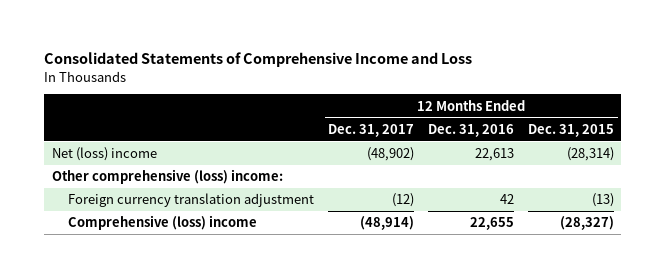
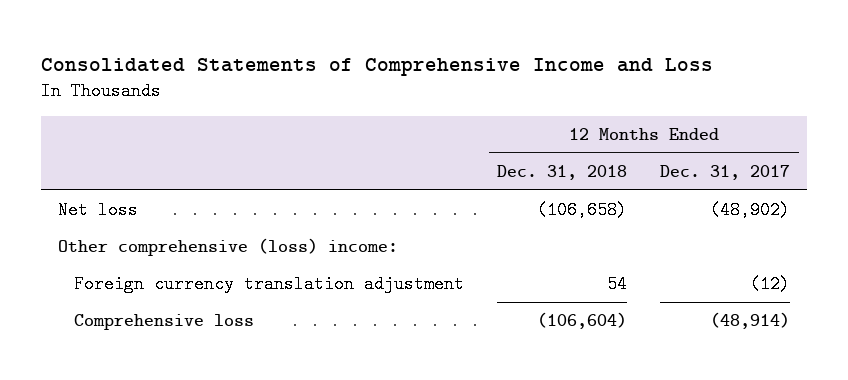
[428,123,515,137] Dec. 31, 2016 -> none
[528,123,615,137] Dec. 31, 2015 -> none
none -> [496,164,627,180] Dec. 31, 2018
[51,147,157,162] Net (loss) income -> [57,201,138,220] Net loss
[68,215,258,231] Comprehensive (loss) income -> [73,314,254,331] Comprehensive loss

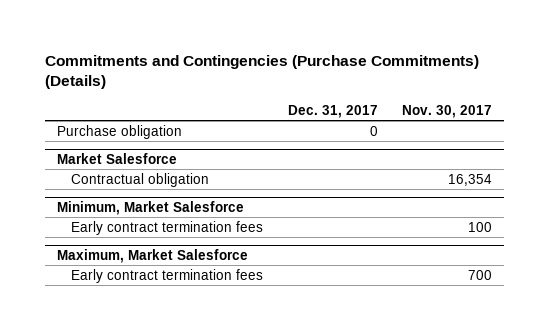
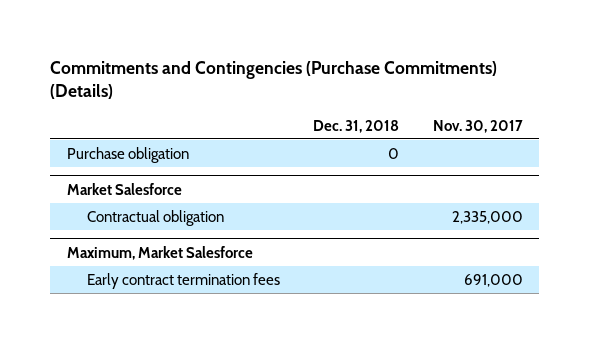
[287,104,378,118] Dec. 31, 2017 -> none
none -> [313,119,400,133] Dec. 31, 2018
[56,200,244,215] Minimum, Market Salesforce -> none
[71,220,264,235] Early contract termination fees -> none
[447,173,492,186] 16,354 -> [451,210,523,224] 2,335,000
[467,269,492,280] 700 -> [463,273,523,287] 691,000

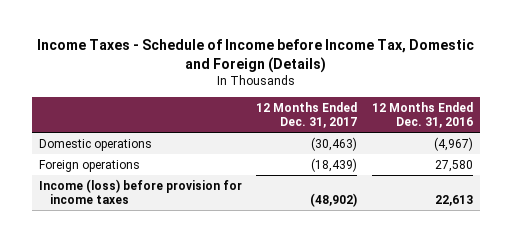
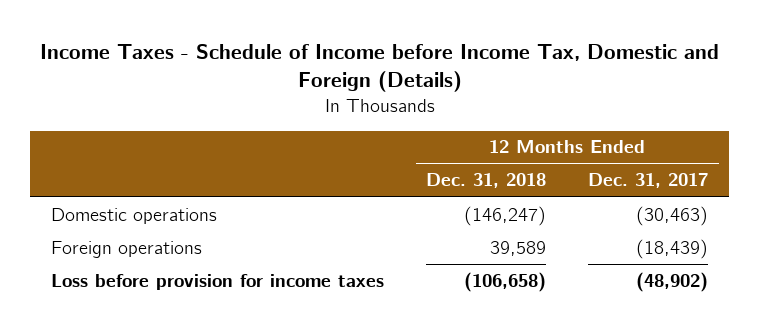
[371,101,473,128] 12 Months Ended Dec. 31, 2016 -> none
none -> [426,173,547,189] Dec. 31, 2018
[38,178,242,204] Income (loss) before provision for income taxes -> [51,273,385,290] Loss before provision for income taxes

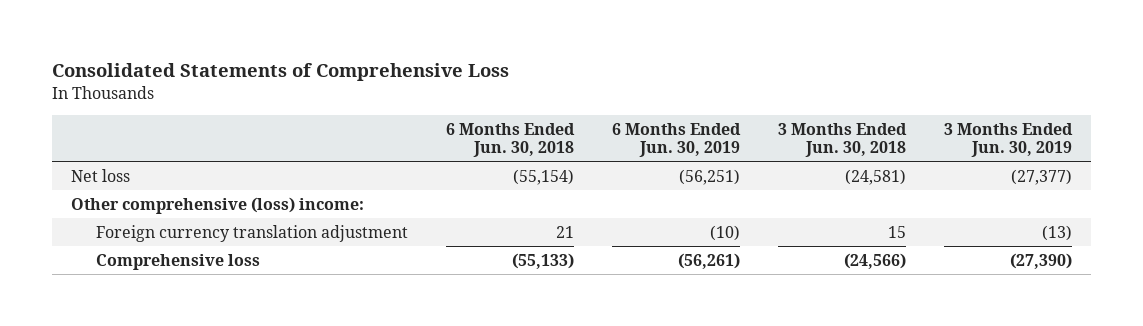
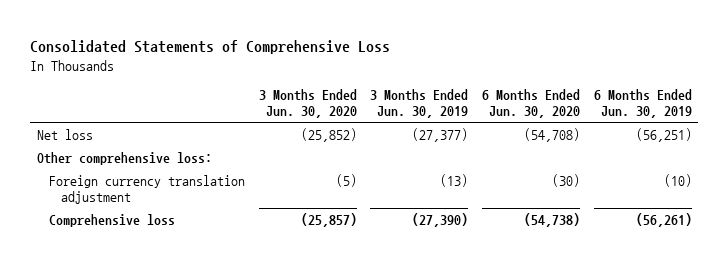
[445,122,575,158] 6 Months Ended Jun. 30, 2018 -> none
[778,122,908,158] 3 Months Ended Jun. 30, 2018 -> none
none -> [258,89,357,118] 3 Months Ended Jun. 30, 2020
none -> [481,89,580,118] 6 Months Ended Jun. 30, 2020
[71,196,365,214] Other comprehensive (loss) income: -> [36,151,212,165] Other comprehensive loss:

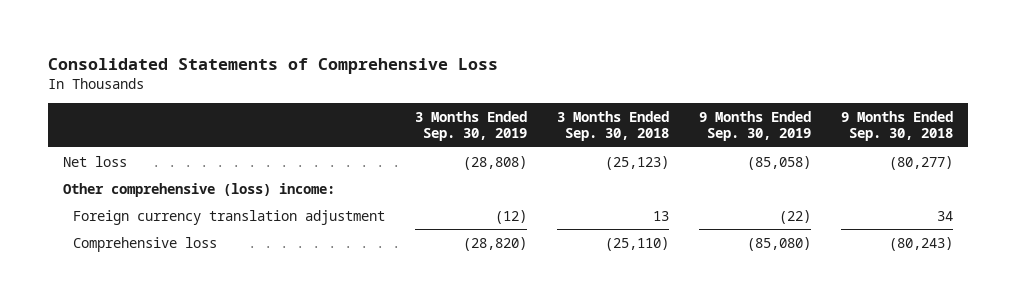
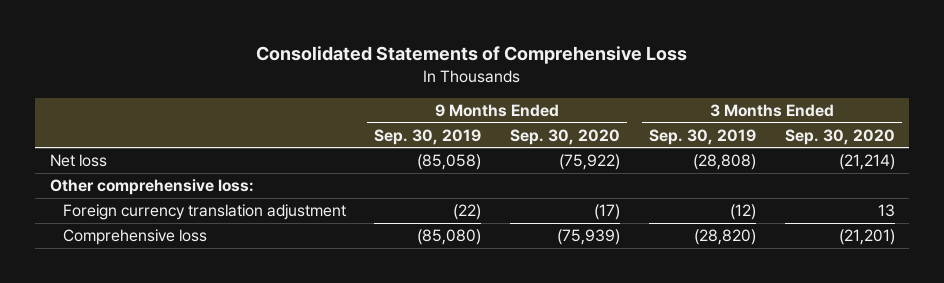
[557,110,670,142] 3 Months Ended Sep. 30, 2018 -> none
[840,110,953,142] 9 Months Ended Sep. 30, 2018 -> none
none -> [510,128,621,145] Sep. 30, 2020
none -> [784,128,895,145] Sep. 30, 2020
[63,182,336,197] Other comprehensive (loss) income: -> [49,179,254,196] Other comprehensive loss:

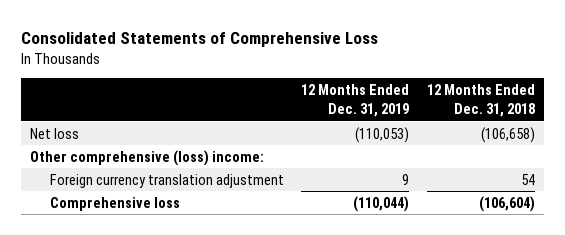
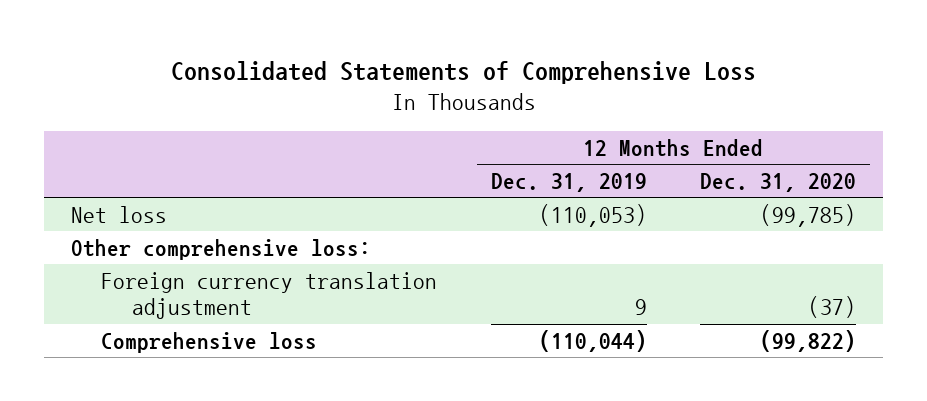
[427,84,536,118] 12 Months Ended Dec. 31, 2018 -> none
none -> [700,172,857,192] Dec. 31, 2020
[30,149,265,166] Other comprehensive (loss) income: -> [70,238,371,260] Other comprehensive loss:

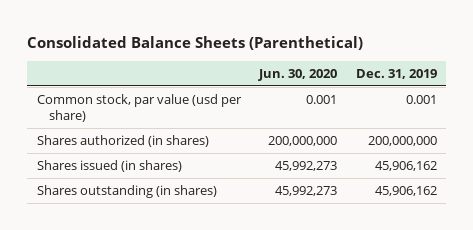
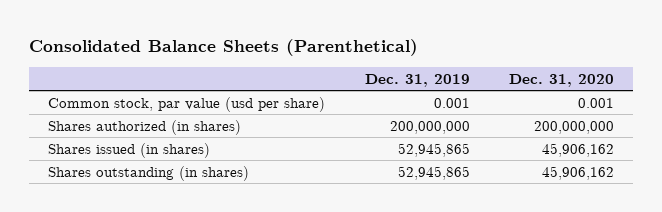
[258,69,338,82] Jun. 30, 2020 -> none
none -> [508,73,614,87] Dec. 31, 2020
[374,160,437,171] 45,906,162 -> [397,142,470,157] 52,945,865
[374,185,437,196] 45,906,162 -> [397,165,470,180] 52,945,865

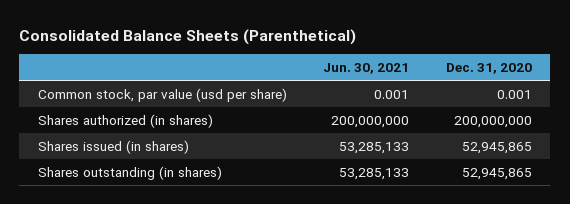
[364,73,470,87] Dec. 31, 2019 -> none
none -> [323,63,410,75] Jun. 30, 2021
[541,142,614,157] 45,906,162 -> [461,141,532,154] 52,945,865
[541,165,614,180] 45,906,162 -> [461,167,532,180] 52,945,865

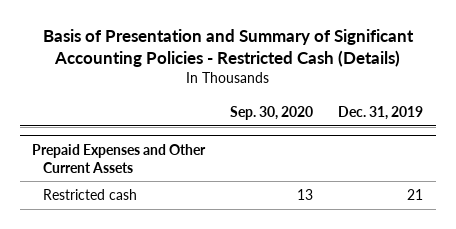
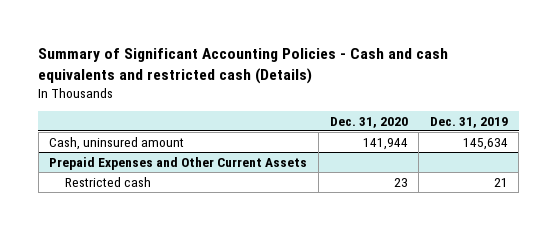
[42,29,414,68] Basis of Presentation and Summary of Significant Accounting Policies - Restricted Cash (Details) -> [38,47,449,84] Summary of Significant Accounting Policies - Cash and cash equivalents and restricted cash (Details)
[230,105,314,120] Sep. 30, 2020 -> none
none -> [329,116,408,128] Dec. 31, 2020
none -> [49,136,185,150] Cash, uninsured amount

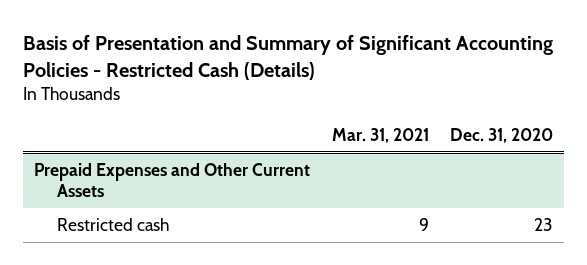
[38,47,449,84] Summary of Significant Accounting Policies - Cash and cash equivalents and restricted cash (Details) -> [22,34,553,80] Basis of Presentation and Summary of Significant Accounting Policies - Restricted Cash (Details)
[429,116,508,128] Dec. 31, 2019 -> none
none -> [331,127,429,143] Mar. 31, 2021
[49,136,185,150] Cash, uninsured amount -> none

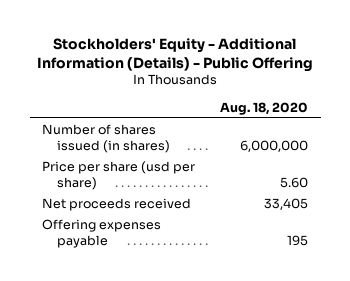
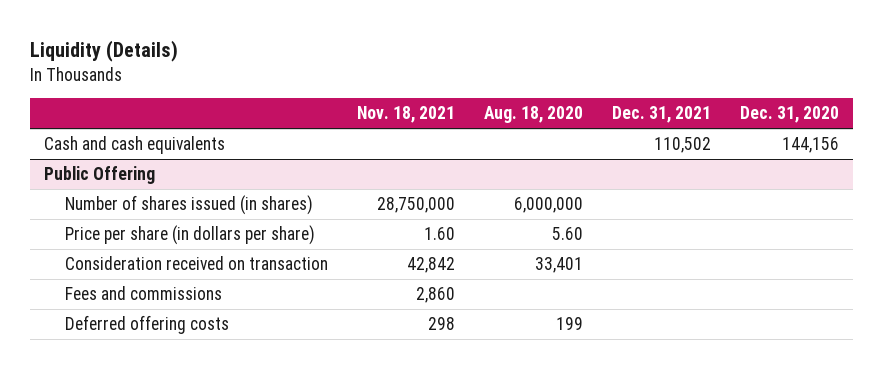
[37,37,314,72] Stockholders' Equity - Additional Information (Details) - Public Offering -> [29,39,178,62] Liquidity (Details)
none -> [356,106,455,124] Nov. 18, 2021
none -> [611,106,711,124] Dec. 31, 2021
none -> [739,106,839,124] Dec. 31, 2020
none -> [44,136,226,155] Cash and cash equivalents
none -> [44,166,156,185] Public Offering
[42,198,192,212] Net proceeds received -> none
[42,161,196,190] Price per share (usd per share) -> [65,225,316,246] Price per share (in dollars per share)
none -> [65,256,329,271] Consideration received on transaction
none -> [65,286,223,301] Fees and commissions
[42,219,162,248] Offering expenses payable -> [65,315,230,335] Deferred offering costs
[287,234,309,246] 195 -> [555,317,583,331] 199

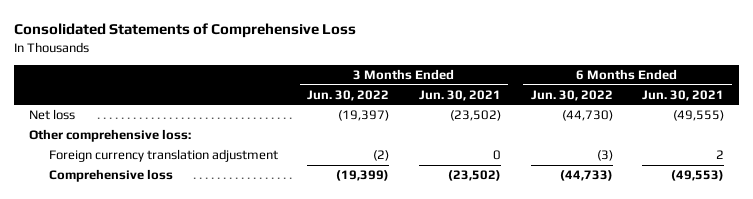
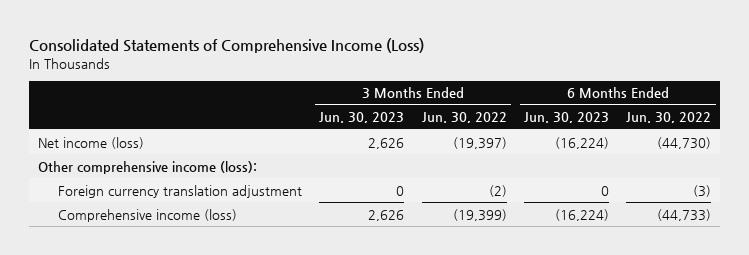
[14,23,357,39] Consolidated Statements of Comprehensive Loss -> [29,37,425,53] Consolidated Statements of Comprehensive Income (Loss)
[418,89,501,101] Jun. 30, 2021 -> none
[642,89,725,101] Jun. 30, 2021 -> none
none -> [319,112,405,124] Jun. 30, 2023
none -> [523,112,609,124] Jun. 30, 2023
[28,109,75,121] Net loss -> [37,136,144,149] Net income (loss)
[28,129,191,143] Other comprehensive loss: -> [37,160,257,174] Other comprehensive income (loss):
[48,169,173,183] Comprehensive loss -> [57,208,237,222] Comprehensive income (loss)

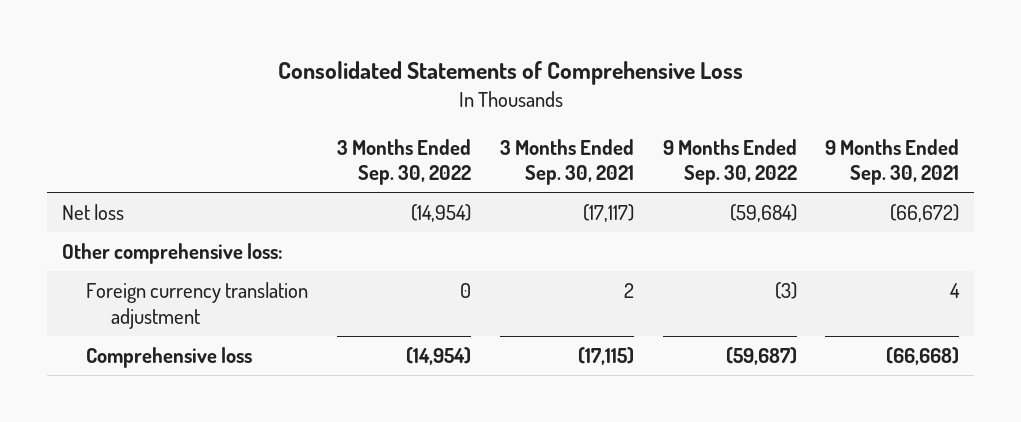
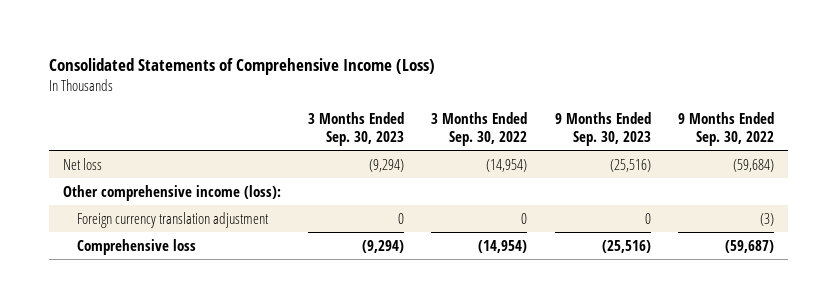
[277,61,743,86] Consolidated Statements of Comprehensive Loss -> [48,58,435,76] Consolidated Statements of Comprehensive Income (Loss)
[499,138,634,186] 3 Months Ended Sep. 30, 2021 -> none
[825,138,960,186] 9 Months Ended Sep. 30, 2021 -> none
none -> [307,111,404,146] 3 Months Ended Sep. 30, 2023
none -> [554,111,651,146] 9 Months Ended Sep. 30, 2023
[61,243,283,265] Other comprehensive loss: -> [62,184,281,201] Other comprehensive income (loss):

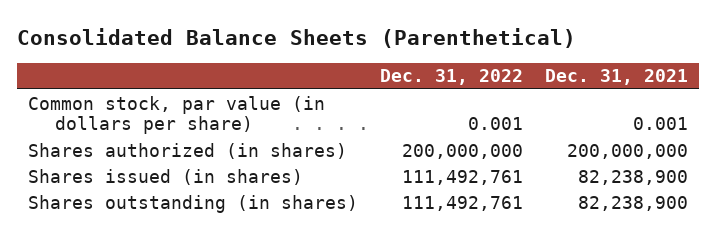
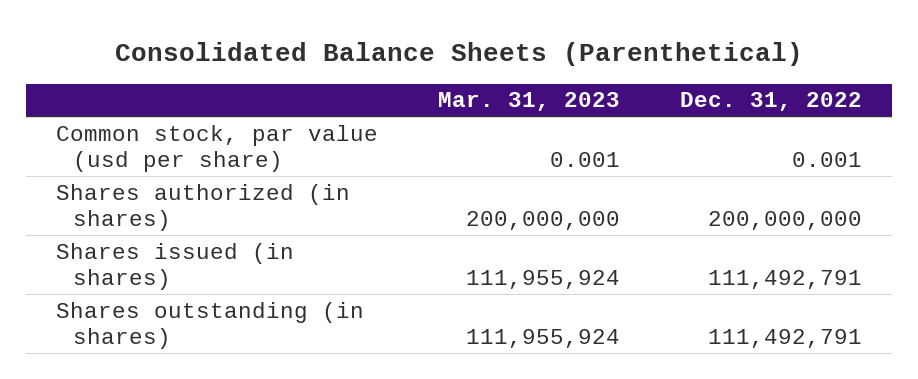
[545,69,689,86] Dec. 31, 2021 -> none
none -> [437,92,620,112] Mar. 31, 2023
[28,95,326,135] Common stock, par value (in dollars per share) -> [56,124,379,173] Common stock, par value (usd per share)
[402,169,524,185] 111,492,761 -> [707,270,862,290] 111,492,791
[402,195,524,211] 111,492,761 -> [707,329,862,349] 111,492,791

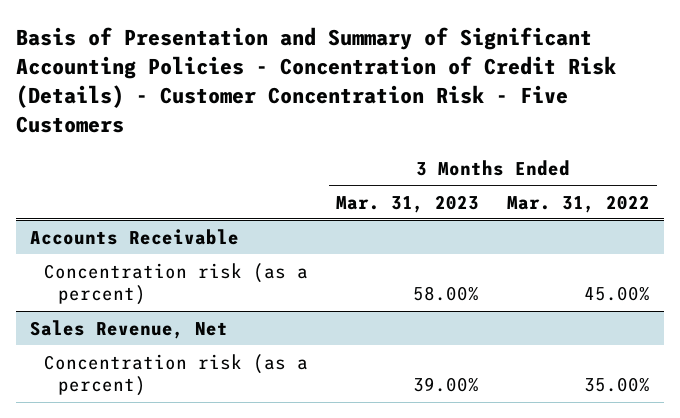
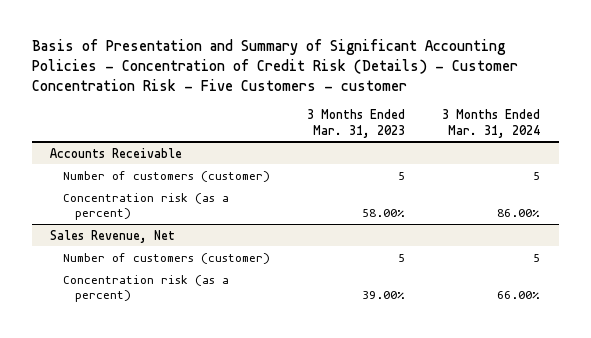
[16,27,617,134] Basis of Presentation and Summary of Significant Accounting Policies - Concentration of Credit Risk (Details) - Customer Concentration Risk - Five Customers -> [31,39,518,91] Basis of Presentation and Summary of Significant Accounting Policies - Concentration of Credit Risk (Details) - Customer Concentration Risk - Five Customers - customer
[506,194,650,213] Mar. 31, 2022 -> none
none -> [442,108,541,138] 3 Months Ended Mar. 31, 2024
none -> [62,170,270,182] Number of customers (customer)
none -> [62,252,270,264] Number of customers (customer)

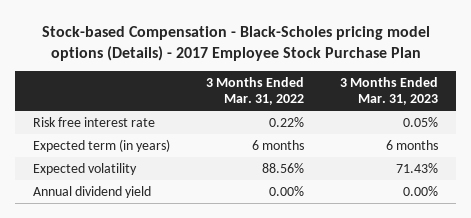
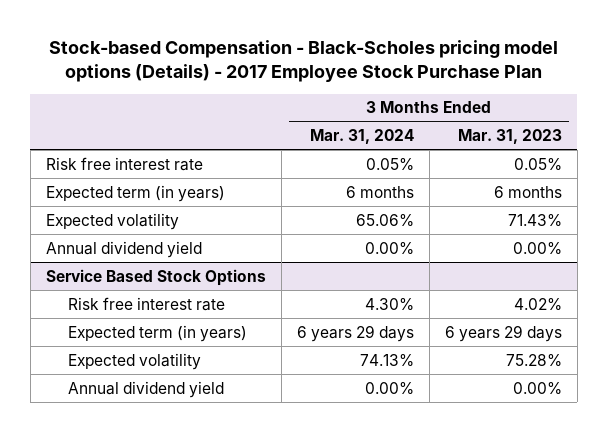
[206,77,305,106] 3 Months Ended Mar. 31, 2022 -> none
none -> [309,129,414,145] Mar. 31, 2024
none -> [45,268,266,286] Service Based Stock Options
none -> [68,296,226,311] Risk free interest rate
none -> [68,324,248,342] Expected term (in years)
none -> [68,352,202,370] Expected volatility
none -> [68,380,225,398] Annual dividend yield

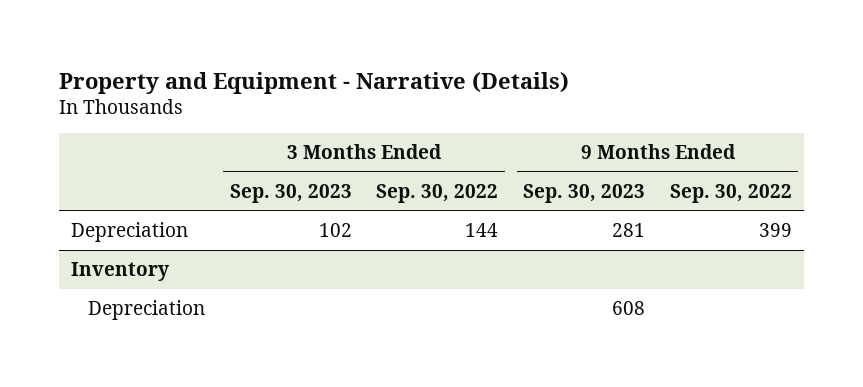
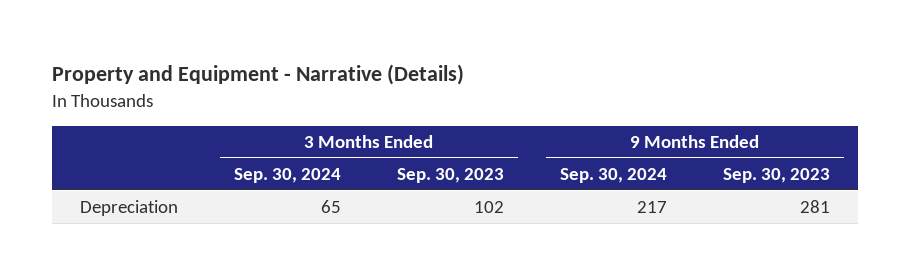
[376,184,499,204] Sep. 30, 2022 -> none
[669,184,792,204] Sep. 30, 2022 -> none
none -> [233,168,341,184] Sep. 30, 2024
none -> [559,168,667,184] Sep. 30, 2024
[71,262,170,282] Inventory -> none
[87,300,205,321] Depreciation -> none

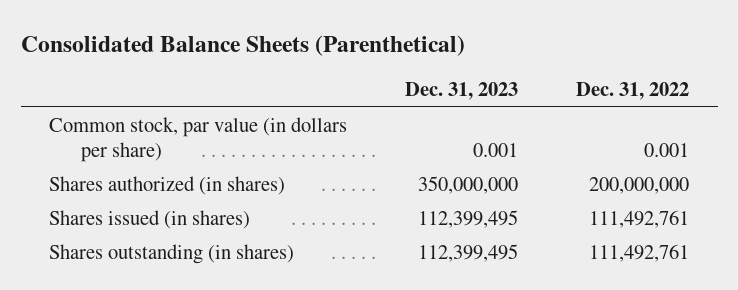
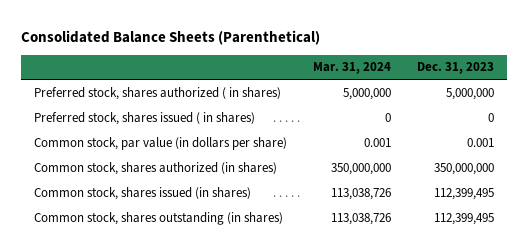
[575,82,689,101] Dec. 31, 2022 -> none
none -> [312,62,391,75] Mar. 31, 2024
none -> [34,86,282,100] Preferred stock, shares authorized ( in shares)
none -> [34,111,256,125] Preferred stock, shares issued ( in shares)
[49,175,286,195] Shares authorized (in shares) -> [34,161,278,175] Common stock, shares authorized (in shares)
[49,209,251,229] Shares issued (in shares) -> [34,186,252,200] Common stock, shares issued (in shares)
[49,243,295,264] Shares outstanding (in shares) -> [34,211,284,225] Common stock, shares outstanding (in shares)

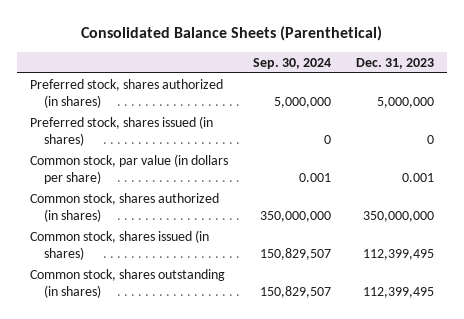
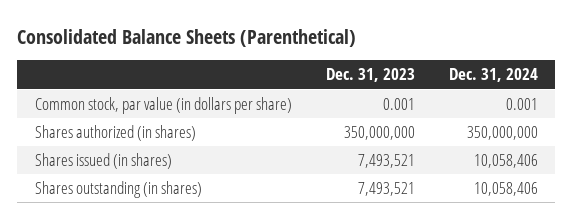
[252,57,331,69] Sep. 30, 2024 -> none
none -> [449,68,539,83] Dec. 31, 2024
[29,78,223,109] Preferred stock, shares authorized (in shares) -> none
[29,115,213,147] Preferred stock, shares issued (in shares) -> none
[29,192,219,223] Common stock, shares authorized (in shares) -> [34,125,196,142] Shares authorized (in shares)
[29,229,209,261] Common stock, shares issued (in shares) -> [34,153,172,170] Shares issued (in shares)
[362,249,434,261] 112,399,495 -> [357,154,415,169] 7,493,521
[29,268,225,299] Common stock, shares outstanding (in shares) -> [34,181,202,199] Shares outstanding (in shares)
[362,287,434,299] 112,399,495 -> [357,182,415,197] 7,493,521

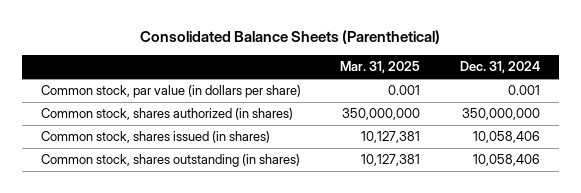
[325,68,415,83] Dec. 31, 2023 -> none
none -> [340,61,421,74] Mar. 31, 2025
[34,125,196,142] Shares authorized (in shares) -> [41,108,294,121] Common stock, shares authorized (in shares)
[34,153,172,170] Shares issued (in shares) -> [41,131,271,144] Common stock, shares issued (in shares)
[34,181,202,199] Shares outstanding (in shares) -> [41,154,301,168] Common stock, shares outstanding (in shares)

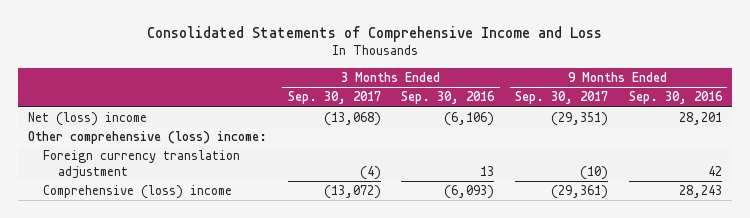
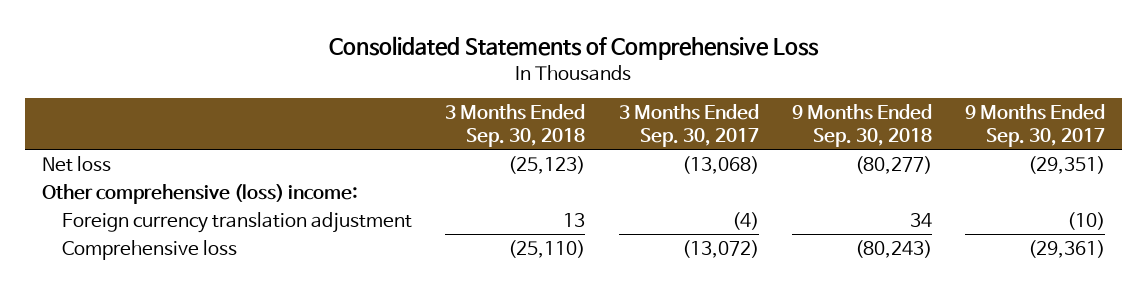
[146,25,602,42] Consolidated Statements of Comprehensive Income and Loss -> [329,36,820,61] Consolidated Statements of Comprehensive Loss
[401,91,496,105] Sep. 30, 2016 -> none
[628,91,723,105] Sep. 30, 2016 -> none
none -> [445,104,586,147] 3 Months Ended Sep. 30, 2018
none -> [791,104,932,147] 9 Months Ended Sep. 30, 2018
[27,112,147,127] Net (loss) income -> [41,155,111,172] Net loss
[43,185,233,200] Comprehensive (loss) income -> [62,239,238,260] Comprehensive loss

